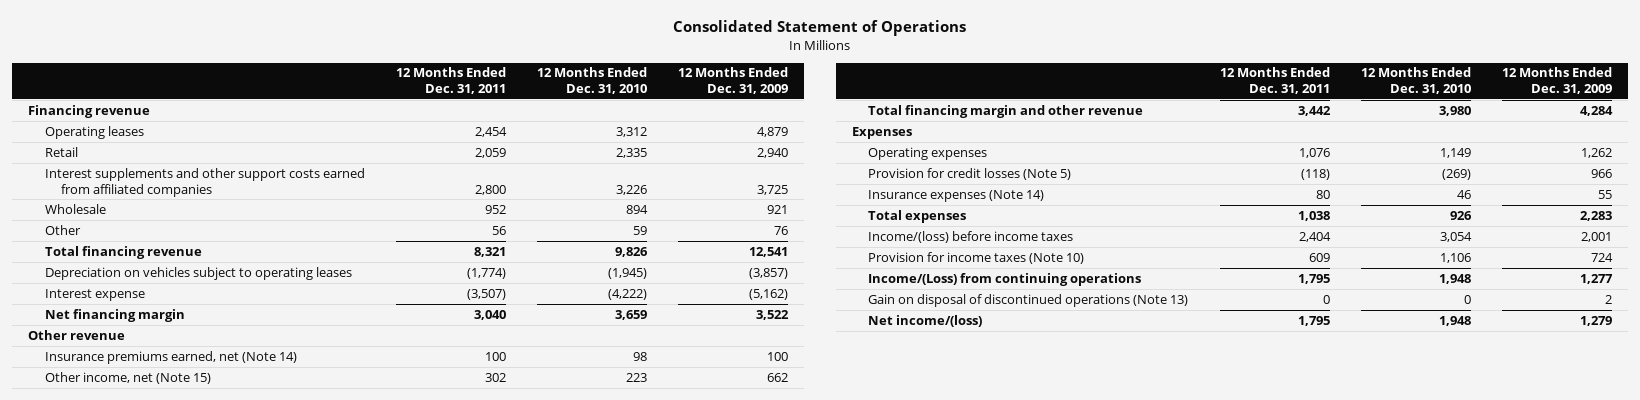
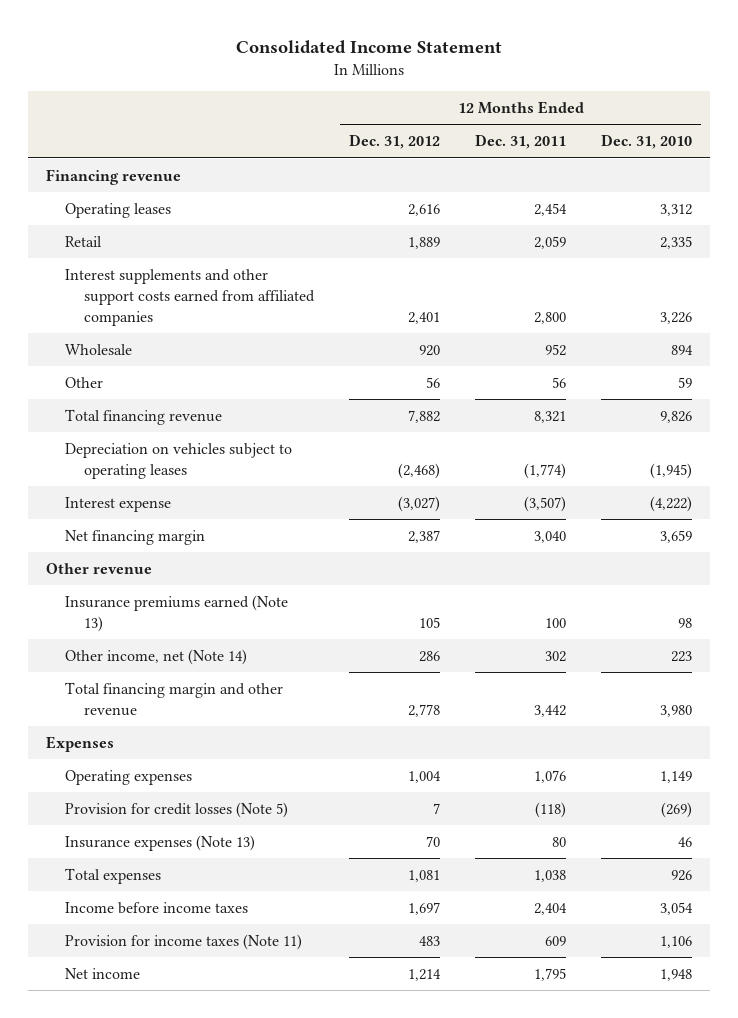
[673,20,967,37] Consolidated Statement of Operations -> [236,40,503,55] Consolidated Income Statement
[678,67,789,95] 12 Months Ended Dec. 31, 2009 -> none
none -> [349,134,441,150] Dec. 31, 2012
[44,350,297,364] Insurance premiums earned, net (Note 14) -> [64,594,288,632] Insurance premiums earned (Note 13)
[44,371,211,384] Other income, net (Note 15) -> [64,648,247,665] Other income, net (Note 14)
[868,189,1045,202] Insurance expenses (Note 14) -> [64,834,255,851] Insurance expenses (Note 13)
[868,272,1142,286] Income/(Loss) from continuing operations -> none
[868,293,1189,307] Gain on disposal of discontinued operations (Note 13) -> none
[868,230,1074,243] Income/(loss) before income taxes -> [64,901,248,914] Income before income taxes
[868,251,1085,264] Provision for income taxes (Note 10) -> [64,933,302,950] Provision for income taxes (Note 11)
[868,314,983,327] Net income/(loss) -> [64,967,140,979] Net income

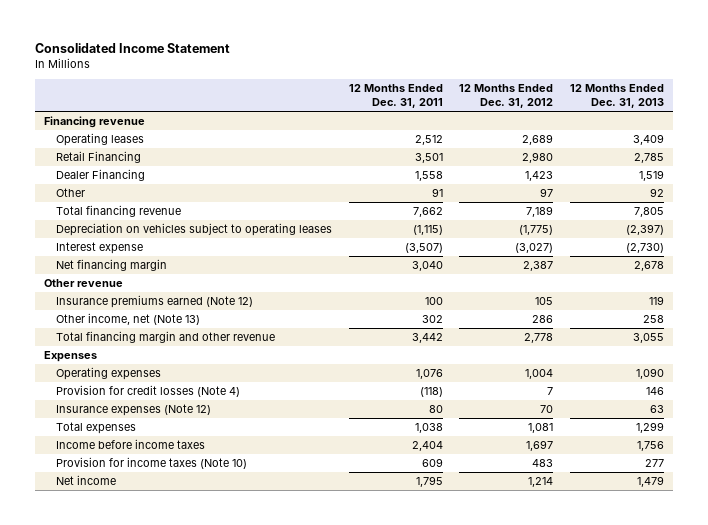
[601,134,693,150] Dec. 31, 2010 -> none
none -> [570,83,665,108] 12 Months Ended Dec. 31, 2013
[64,268,315,326] Interest supplements and other support costs earned from affiliated companies -> none
[64,343,132,355] Wholesale -> none
[408,203,441,216] 2,616 -> [522,134,554,146] 2,689
[534,202,568,216] 2,454 -> [414,135,443,146] 2,512
[64,235,102,247] Retail -> [55,151,141,164] Retail Financing
[408,236,441,249] 1,889 -> [522,152,554,164] 2,980
[534,235,567,249] 2,059 -> [414,153,443,164] 3,501
none -> [55,169,145,182] Dealer Financing
[426,376,441,388] 56 -> [540,188,554,198] 97
[552,376,567,388] 56 -> [431,188,443,198] 91
[408,409,441,423] 7,882 -> [526,206,554,218] 7,189
[534,410,567,423] 8,321 -> [412,207,443,218] 7,662
[398,462,441,479] (2,468) -> [519,225,554,236] (1,775)
[524,462,567,479] (1,774) -> [412,225,443,236] (1,115)
[64,594,288,632] Insurance premiums earned (Note 13) -> [55,295,253,309] Insurance premiums earned (Note 12)
[64,648,247,665] Other income, net (Note 14) -> [55,313,200,326] Other income, net (Note 13)
[64,801,288,818] Provision for credit losses (Note 5) -> [55,385,240,398] Provision for credit losses (Note 4)
[64,834,255,851] Insurance expenses (Note 13) -> [55,404,211,417] Insurance expenses (Note 12)
[64,933,302,950] Provision for income taxes (Note 11) -> [55,457,247,470] Provision for income taxes (Note 10)

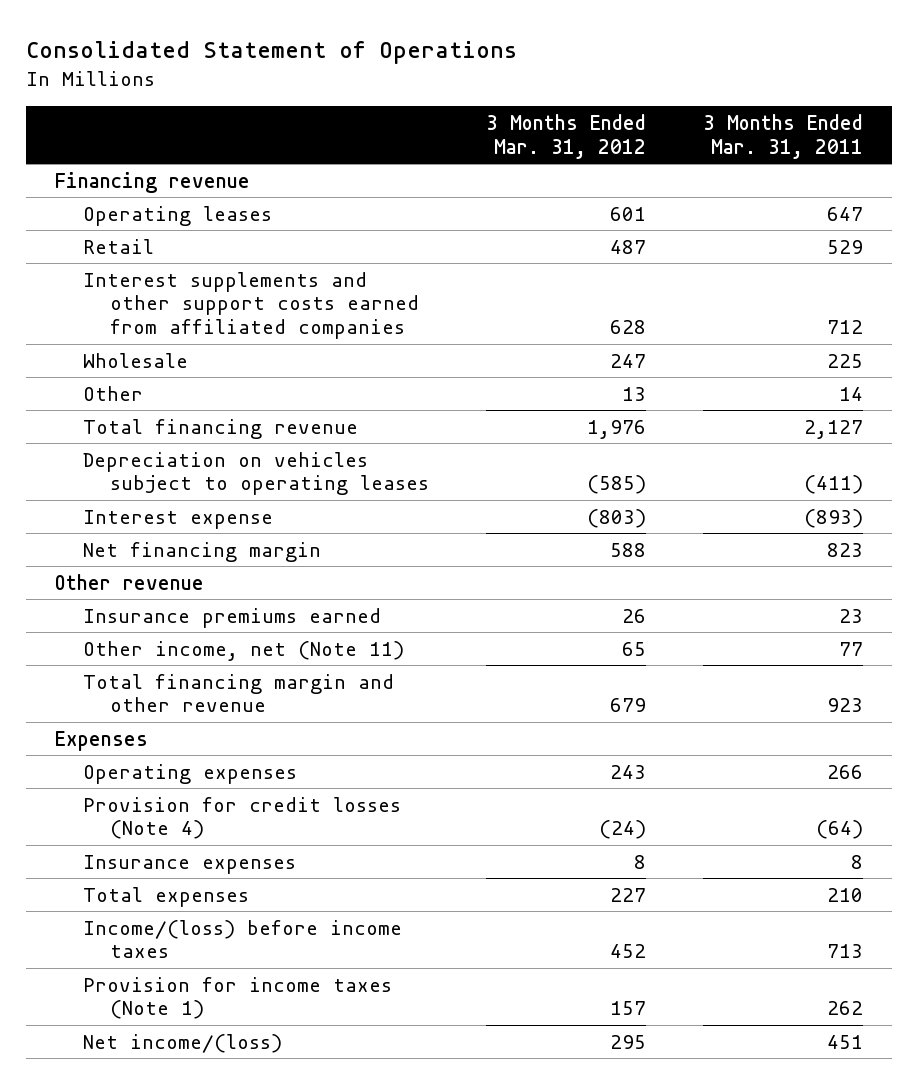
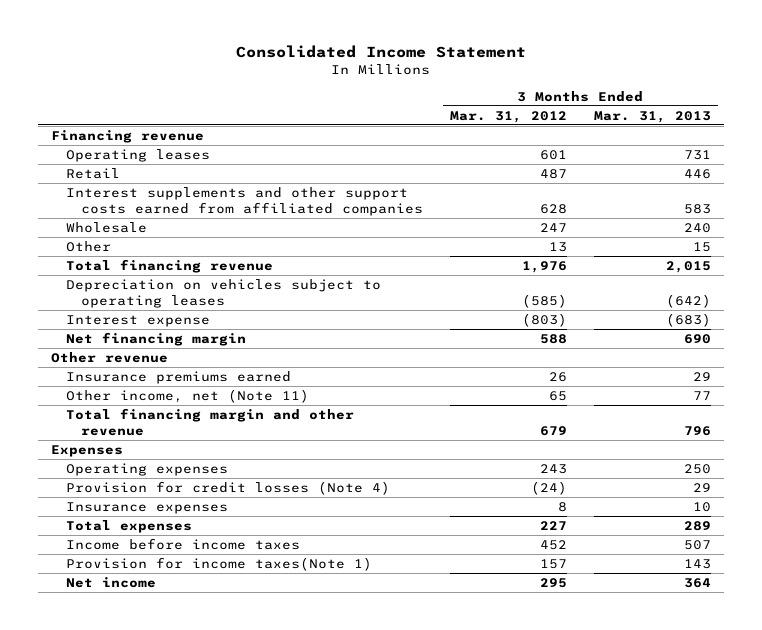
[26,41,518,65] Consolidated Statement of Operations -> [236,45,527,59] Consolidated Income Statement
[703,113,864,159] 3 Months Ended Mar. 31, 2011 -> none
none -> [593,110,711,123] Mar. 31, 2013
[82,919,402,959] Income/(loss) before income taxes -> [66,537,301,550] Income before income taxes
[82,976,392,1020] Provision for income taxes (Note 1) -> [66,556,373,571] Provision for income taxes(Note 1)
[82,1033,282,1053] Net income/(loss) -> [66,576,157,588] Net income

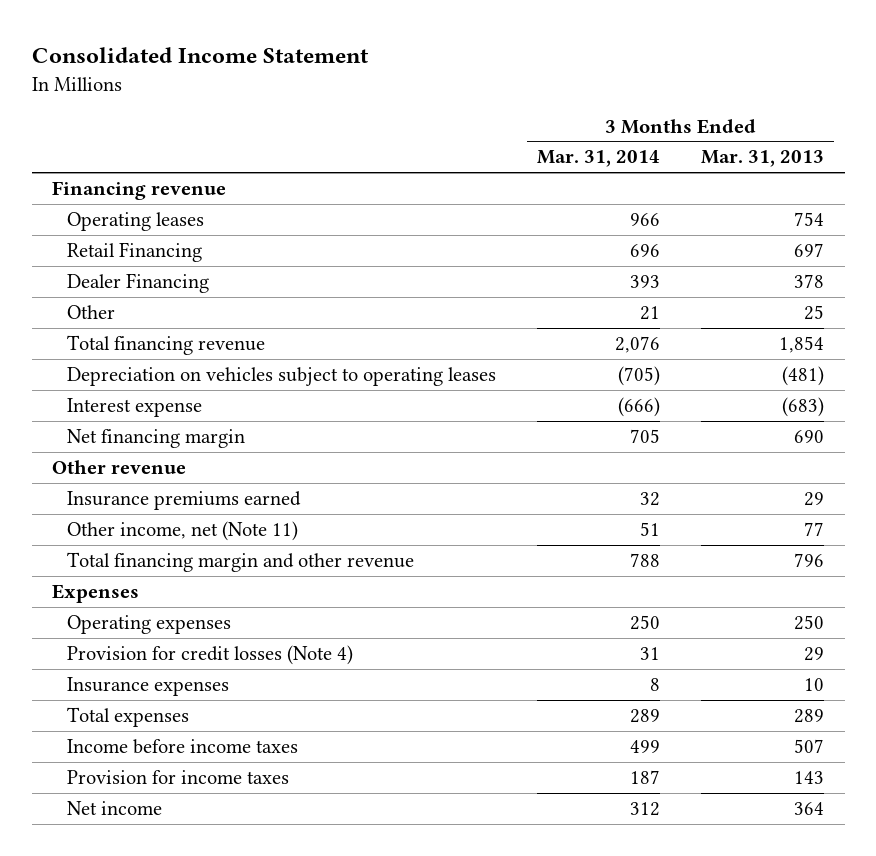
[449,110,567,123] Mar. 31, 2012 -> none
none -> [537,150,661,168] Mar. 31, 2014
[66,186,423,216] Interest supplements and other support costs earned from affiliated companies -> none
[66,221,148,233] Wholesale -> none
[683,149,711,160] 731 -> [794,211,825,226] 754
[66,167,121,179] Retail -> [67,241,203,262] Retail Financing
[683,168,711,179] 446 -> [794,242,825,257] 697
none -> [67,272,210,293] Dealer Financing
[692,241,711,252] 15 -> [804,304,825,320] 25
[665,260,711,273] 2,015 -> [779,335,825,353] 1,854
[665,293,711,308] (642) -> [782,365,825,386] (481)
[66,556,373,571] Provision for income taxes(Note 1) -> [67,769,290,784] Provision for income taxes

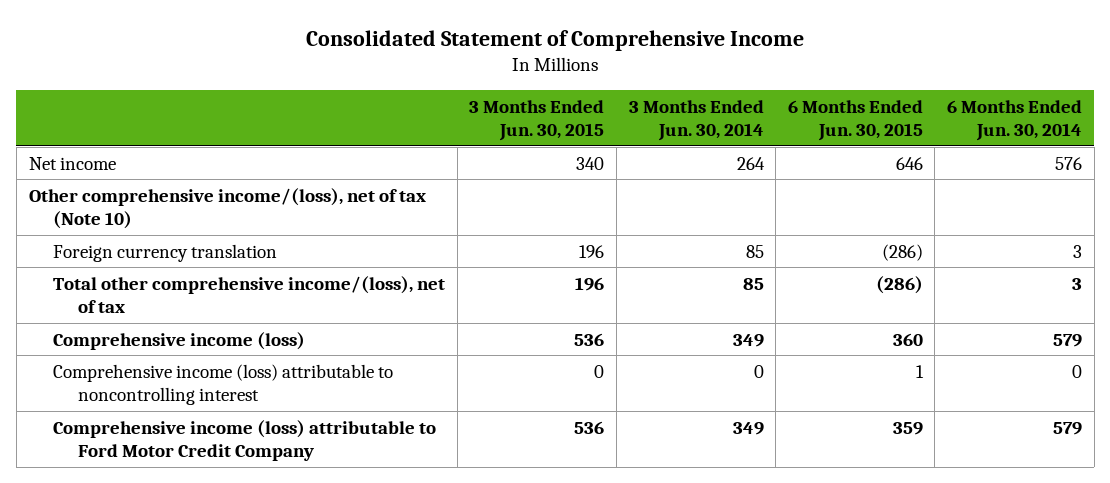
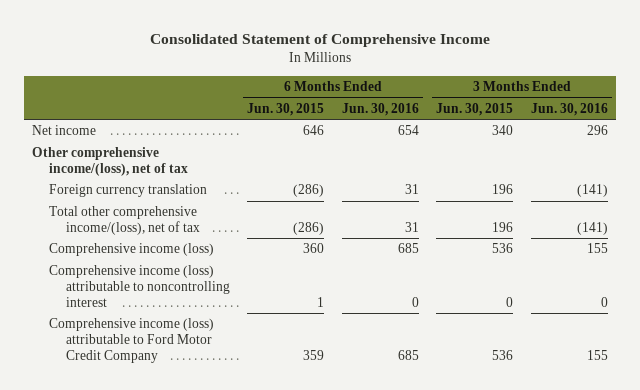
[628,99,764,141] 3 Months Ended Jun. 30, 2014 -> none
[946,99,1082,141] 6 Months Ended Jun. 30, 2014 -> none
none -> [341,102,419,116] Jun. 30, 2016
none -> [530,102,608,116] Jun. 30, 2016
[28,187,426,229] Other comprehensive income/(loss), net of tax (Note 10) -> [32,147,189,176] Other comprehensive income/(loss), net of tax

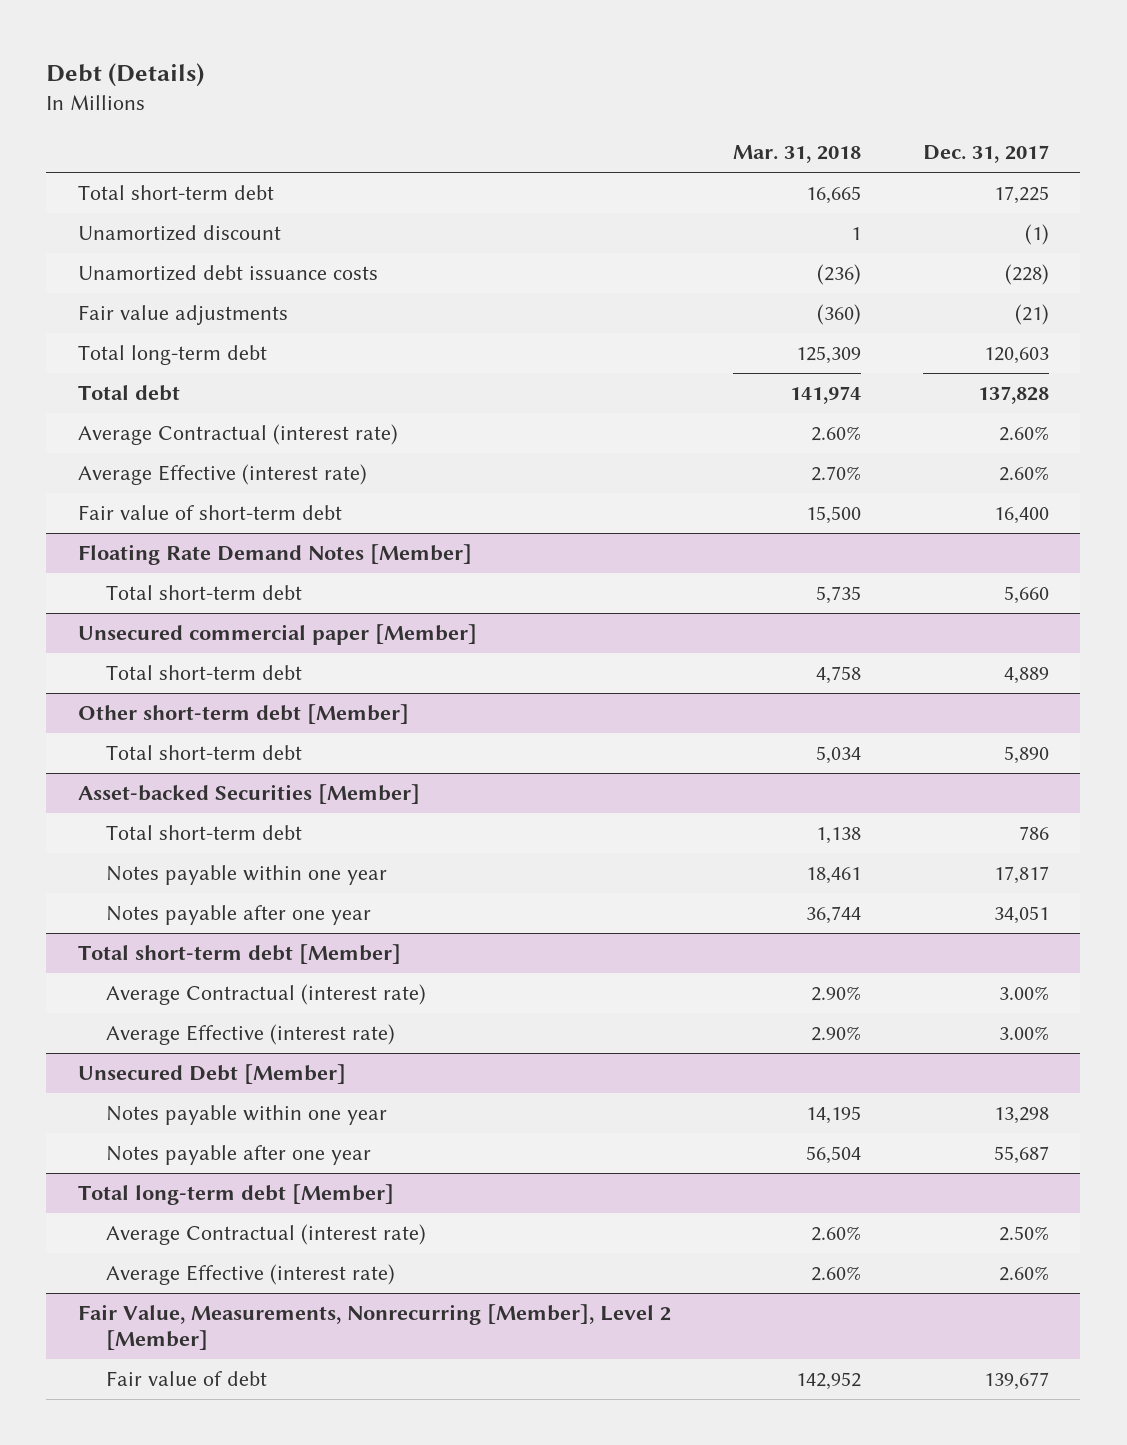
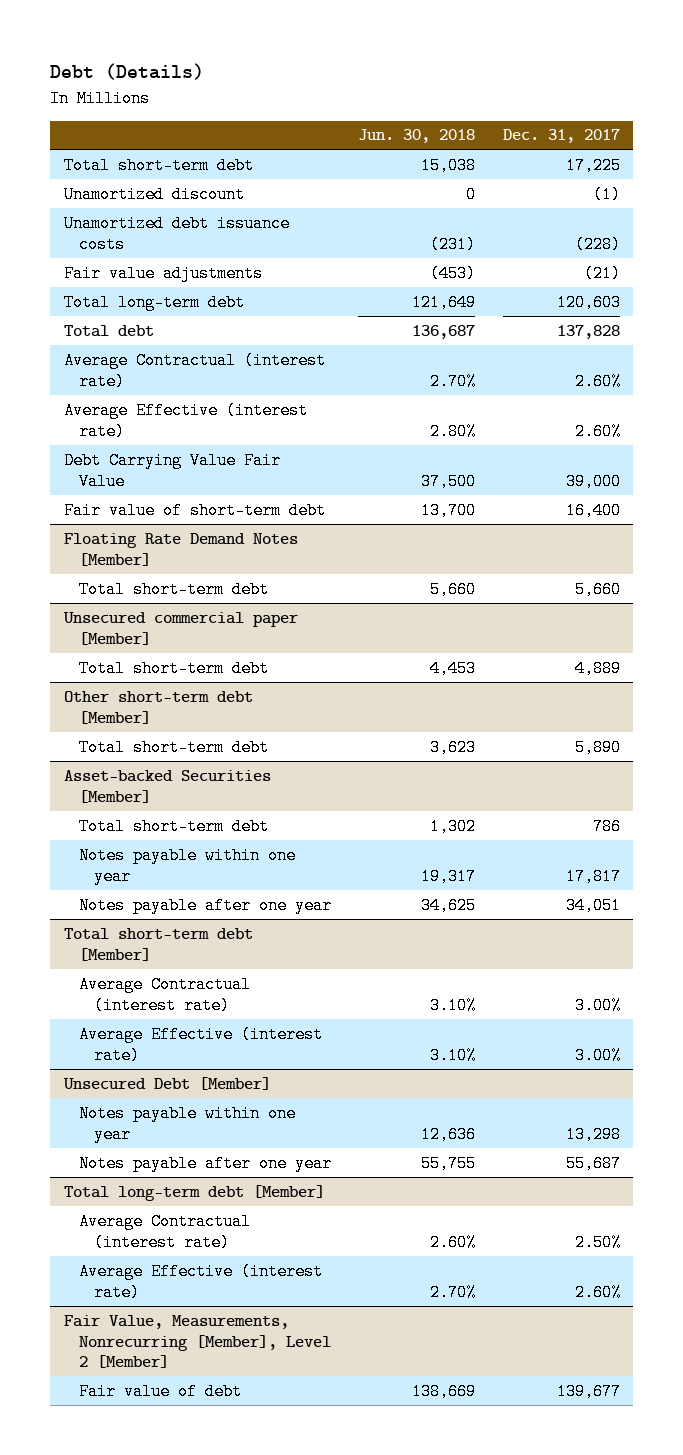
[732,145,861,164] Mar. 31, 2018 -> none
none -> [358,129,476,144] Jun. 30, 2018
none -> [63,451,281,490] Debt Carrying Value Fair Value

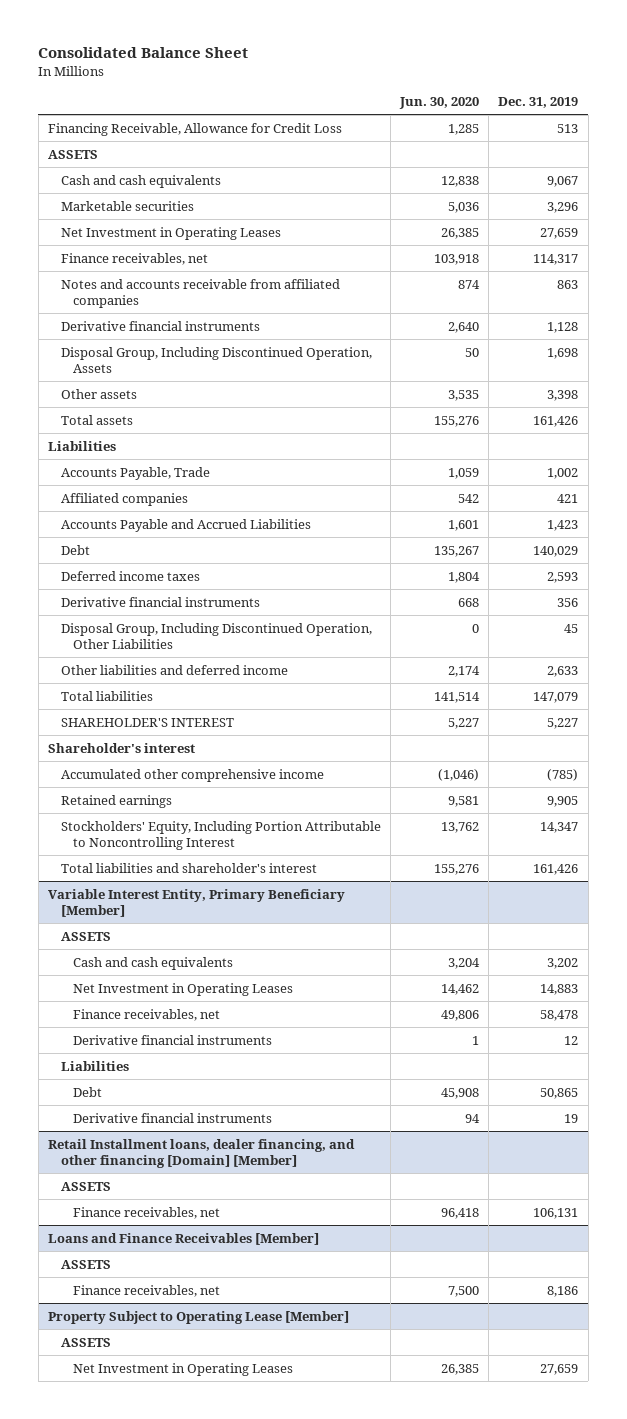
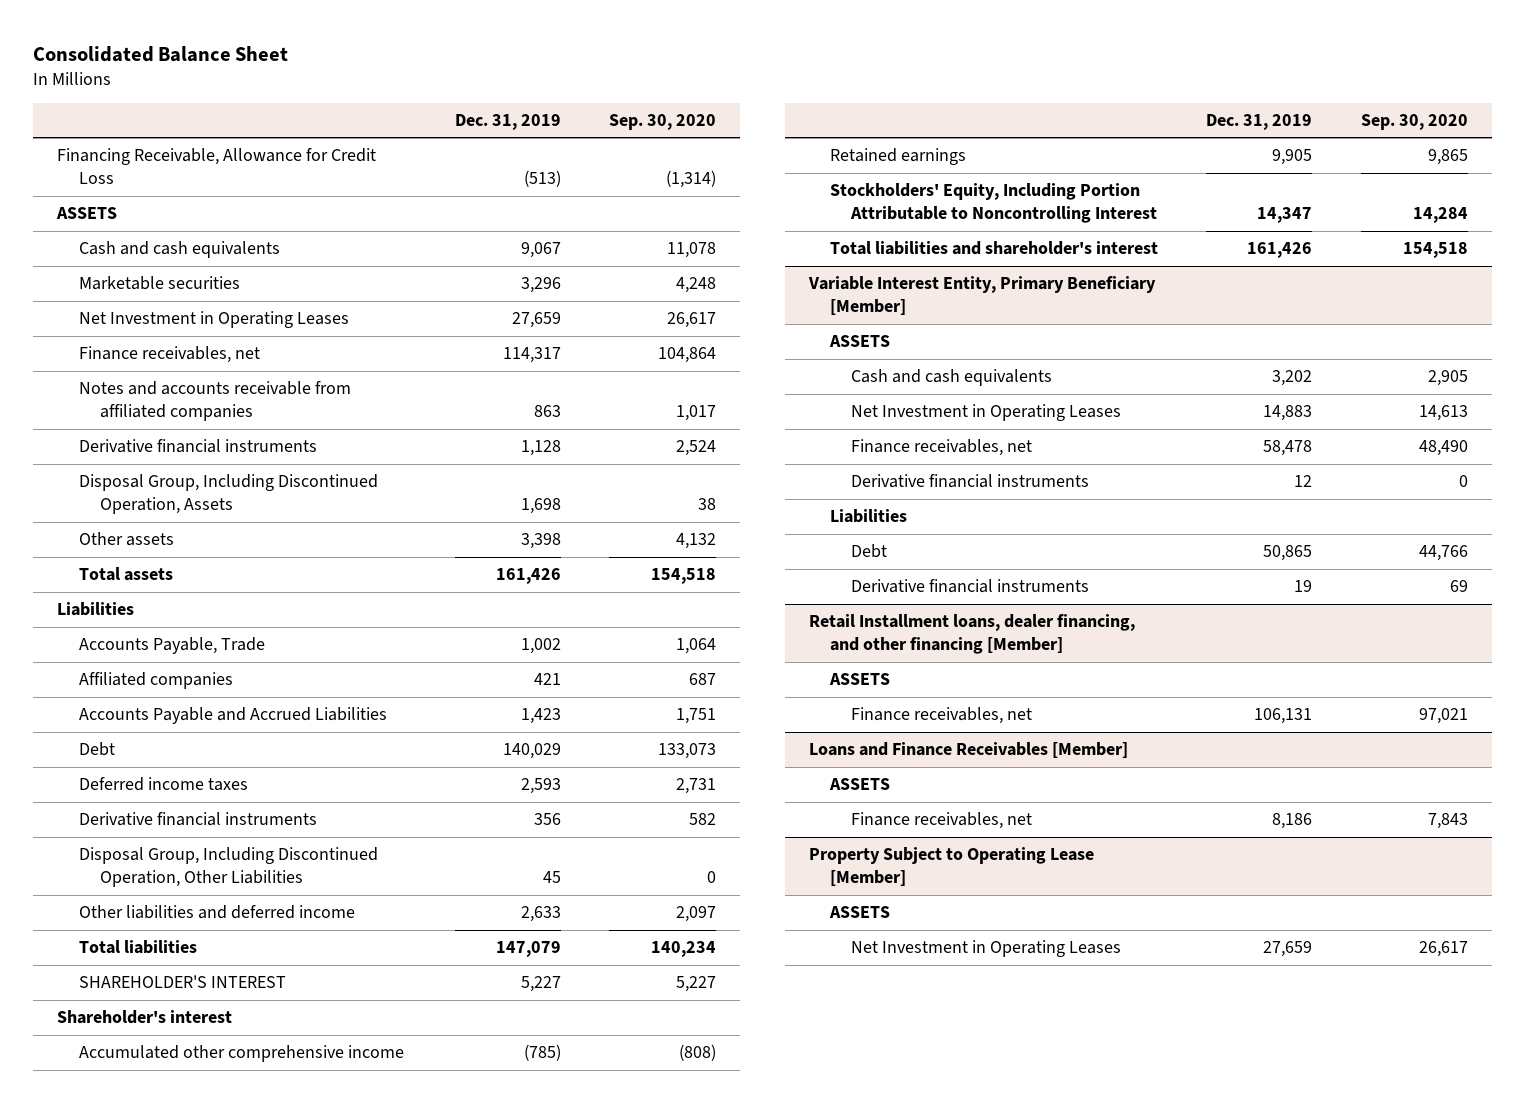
[399,97,480,110] Jun. 30, 2020 -> none
none -> [609,113,717,130] Sep. 30, 2020
[557,123,579,133] 513 -> [523,170,561,188] (513)
[48,1138,356,1168] Retail Installment loans, dealer financing, and other financing [Domain] [Member] -> [808,614,1135,655] Retail Installment loans, dealer financing, and other financing [Member]

